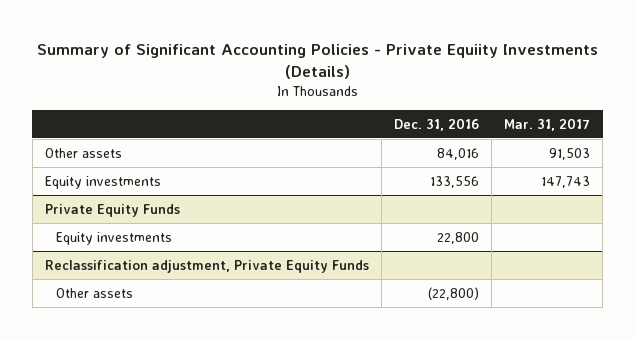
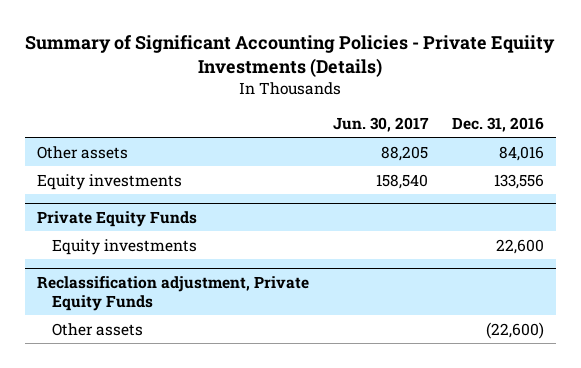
[504,117,591,131] Mar. 31, 2017 -> none
none -> [332,116,429,132] Jun. 30, 2017
[437,231,480,244] 22,800 -> [495,238,544,254] 22,600
[428,286,480,300] (22,800) -> [485,321,544,339] (22,600)

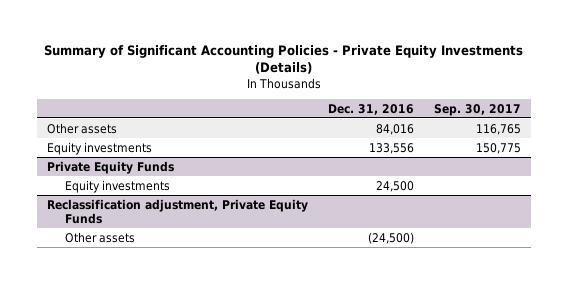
[25,34,556,77] Summary of Significant Accounting Policies - Private Equiity Investments (Details) -> [44,44,524,75] Summary of Significant Accounting Policies - Private Equity Investments (Details)
[332,116,429,132] Jun. 30, 2017 -> none
none -> [434,103,522,116] Sep. 30, 2017
[495,238,544,254] 22,600 -> [376,180,415,192] 24,500
[485,321,544,339] (22,600) -> [368,231,415,244] (24,500)

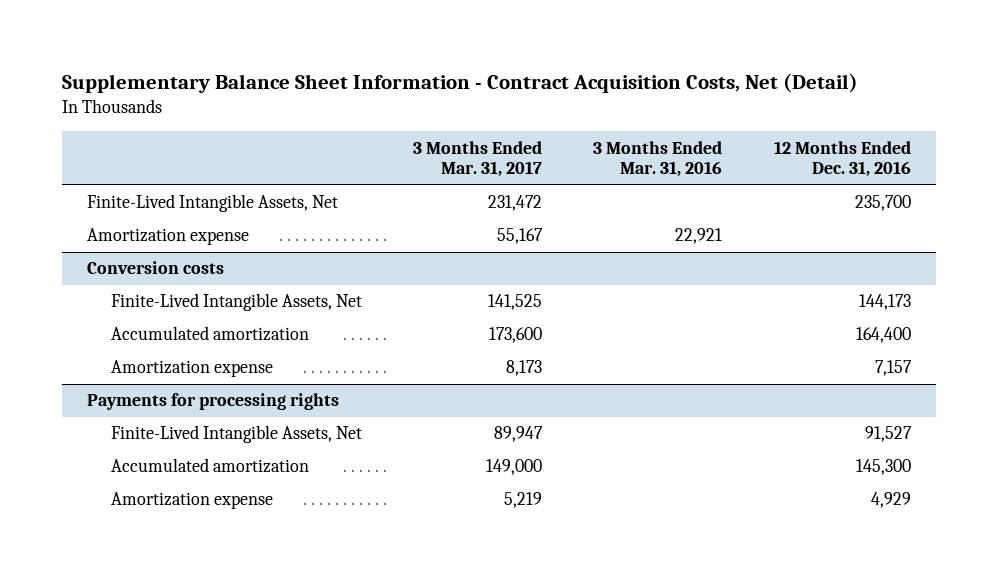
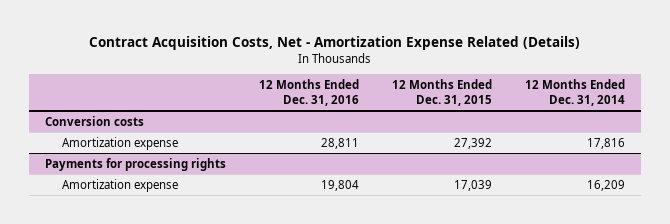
[61,73,858,94] Supplementary Balance Sheet Information - Contract Acquisition Costs, Net (Detail) -> [89,36,581,51] Contract Acquisition Costs, Net - Amortization Expense Related (Details)
[413,140,543,178] 3 Months Ended Mar. 31, 2017 -> none
[593,140,723,178] 3 Months Ended Mar. 31, 2016 -> none
none -> [392,79,493,106] 12 Months Ended Dec. 31, 2015
none -> [524,79,625,106] 12 Months Ended Dec. 31, 2014
[87,194,339,213] Finite-Lived Intangible Assets, Net -> none
[87,228,250,246] Amortization expense -> none
[110,293,362,312] Finite-Lived Intangible Assets, Net -> none
[110,326,309,342] Accumulated amortization -> none
[874,360,912,377] 7,157 -> [321,137,360,149] 28,811
[110,425,362,444] Finite-Lived Intangible Assets, Net -> none
[110,458,309,474] Accumulated amortization -> none
[870,492,911,509] 4,929 -> [321,179,360,191] 19,804

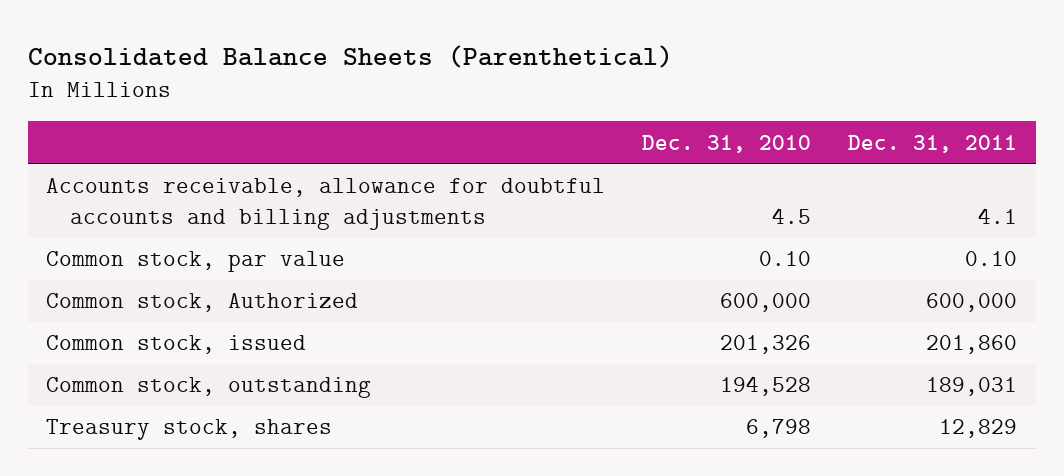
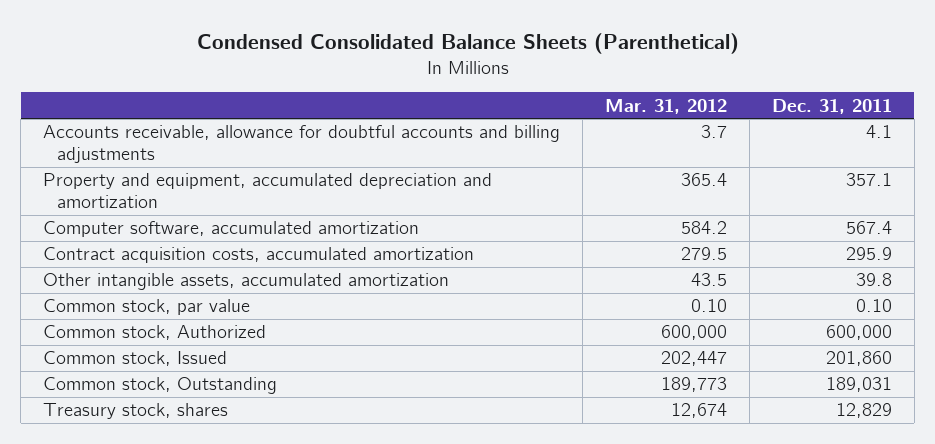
[27,44,673,68] Consolidated Balance Sheets (Parenthetical) -> [196,33,739,55] Condensed Consolidated Balance Sheets (Parenthetical)
[642,134,812,153] Dec. 31, 2010 -> none
none -> [605,98,728,114] Mar. 31, 2012
none -> [43,173,493,209] Property and equipment, accumulated depreciation and amortization
none -> [43,221,420,238] Computer software, accumulated amortization
none -> [43,247,475,264] Contract acquisition costs, accumulated amortization
none -> [43,273,450,291] Other intangible assets, accumulated amortization
[46,335,307,355] Common stock, issued -> [43,351,228,367] Common stock, Issued
[46,377,372,399] Common stock, outstanding -> [43,377,278,395] Common stock, Outstanding

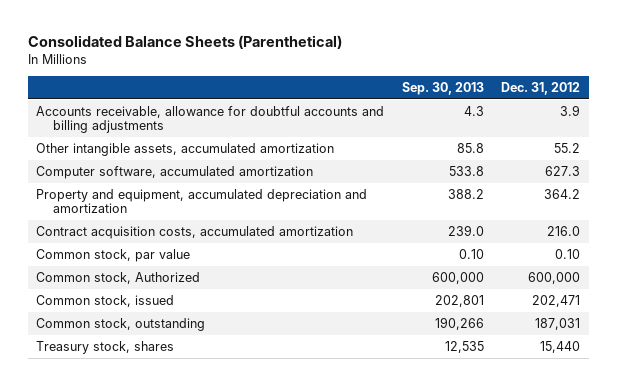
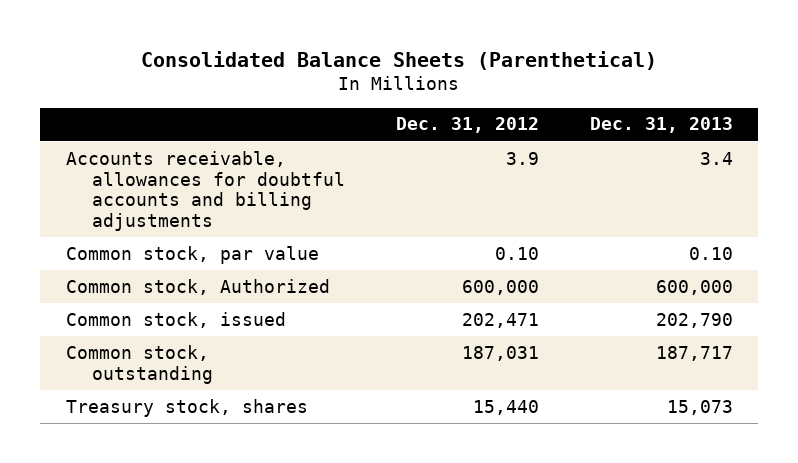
[401,82,484,96] Sep. 30, 2013 -> none
none -> [589,117,733,134] Dec. 31, 2013
[36,142,335,156] Other intangible assets, accumulated amortization -> none
[36,165,314,179] Computer software, accumulated amortization -> none
[36,188,368,214] Property and equipment, accumulated depreciation and amortization -> none
[36,225,354,239] Contract acquisition costs, accumulated amortization -> none
[36,105,385,134] Accounts receivable, allowance for doubtful accounts and billing adjustments -> [65,150,346,232] Accounts receivable, allowances for doubtful accounts and billing adjustments

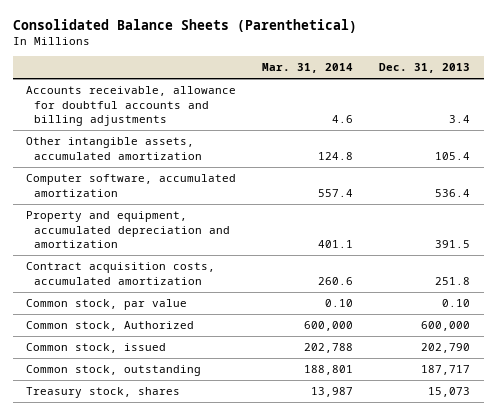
[395,117,539,134] Dec. 31, 2012 -> none
none -> [262,63,354,74] Mar. 31, 2014
[65,150,346,232] Accounts receivable, allowances for doubtful accounts and billing adjustments -> [25,86,236,126] Accounts receivable, allowance for doubtful accounts and billing adjustments
none -> [25,137,203,160] Other intangible assets, accumulated amortization
none -> [25,174,236,197] Computer software, accumulated amortization
none -> [25,211,231,248] Property and equipment, accumulated depreciation and amortization
none -> [25,262,215,285] Contract acquisition costs, accumulated amortization

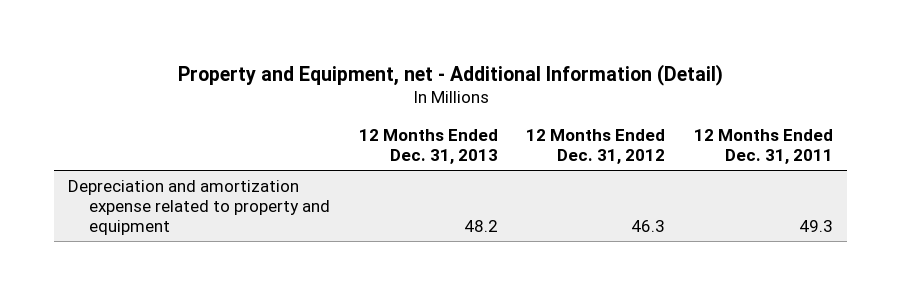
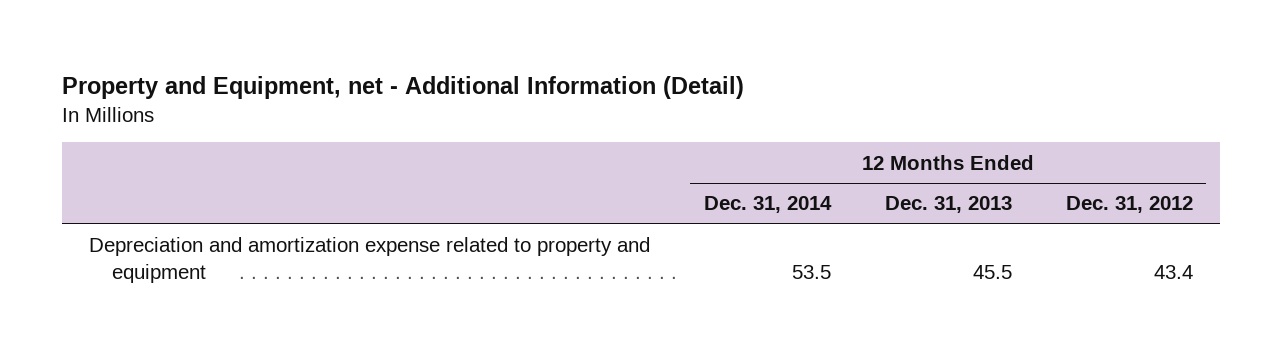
[693,129,833,165] 12 Months Ended Dec. 31, 2011 -> none
none -> [703,196,832,214] Dec. 31, 2014
[463,219,498,232] 48.2 -> [972,264,1012,279] 45.5
[631,219,666,232] 46.3 -> [1153,264,1193,279] 43.4

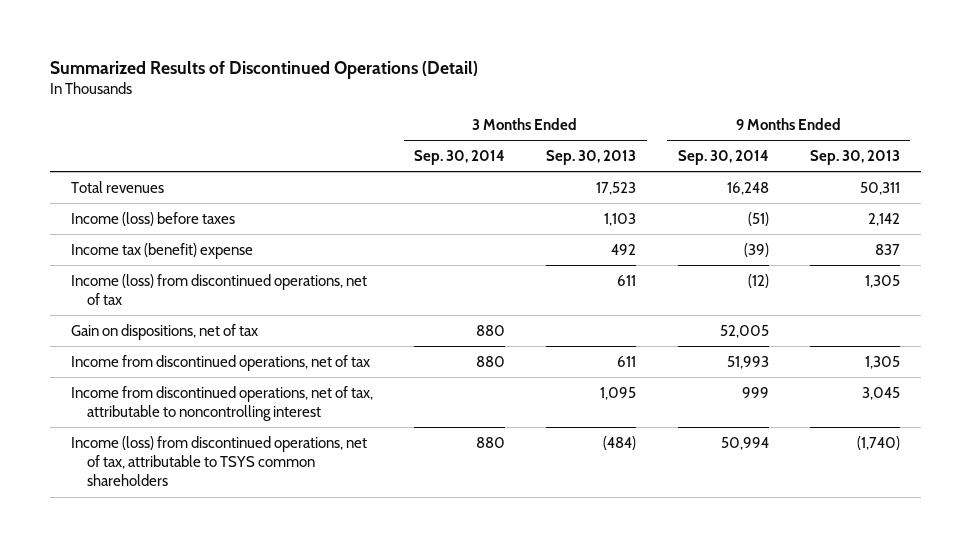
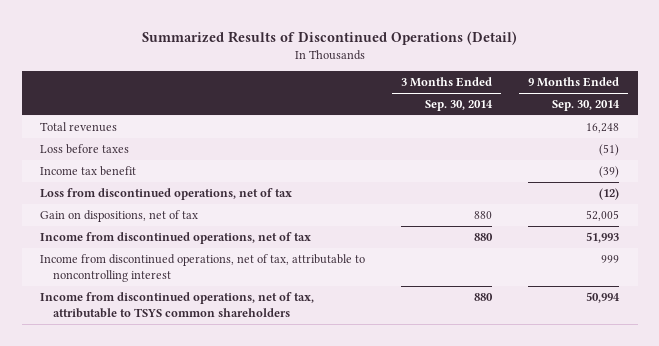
[546,149,637,165] Sep. 30, 2013 -> none
[809,149,900,165] Sep. 30, 2013 -> none
[70,211,235,226] Income (loss) before taxes -> [39,144,129,155] Loss before taxes
[70,242,253,259] Income tax (benefit) expense -> [39,166,136,177] Income tax benefit
[70,273,367,306] Income (loss) from discontinued operations, net of tax -> [39,188,292,201] Loss from discontinued operations, net of tax
[70,435,367,487] Income (loss) from discontinued operations, net of tax, attributable to TSYS common shareholders -> [39,292,314,319] Income from discontinued operations, net of tax, attributable to TSYS common shareholders

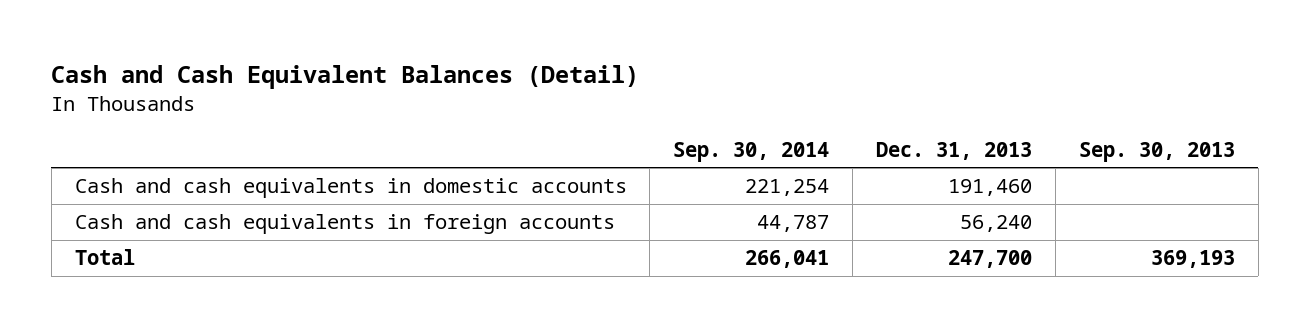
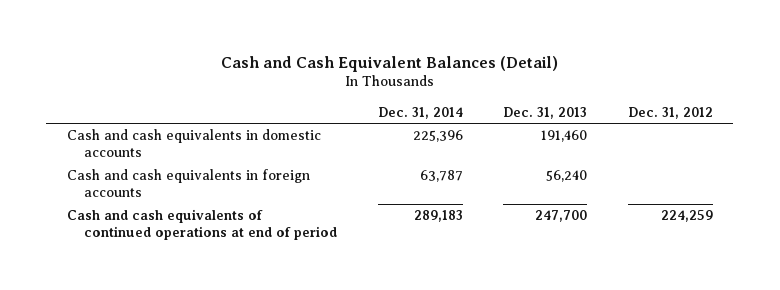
[673,142,830,163] Sep. 30, 2014 -> none
[1078,142,1235,163] Sep. 30, 2013 -> none
none -> [377,106,463,119] Dec. 31, 2014
none -> [628,106,714,119] Dec. 31, 2012
[74,249,135,266] Total -> [66,209,337,241] Cash and cash equivalents of continued operations at end of period

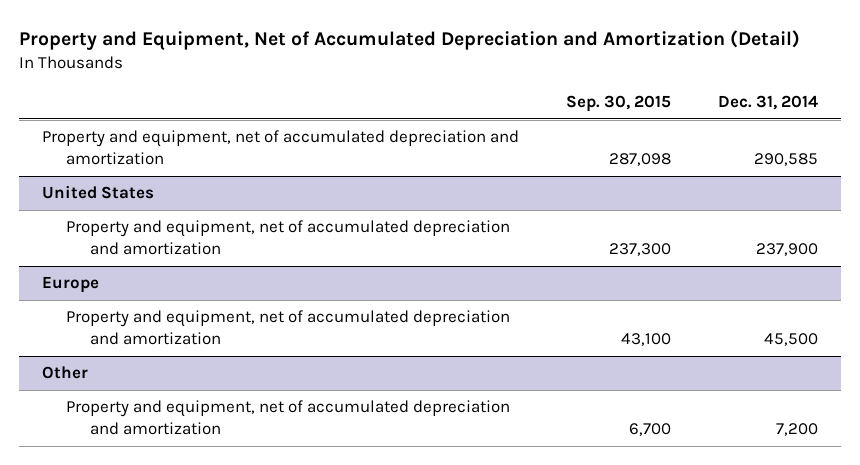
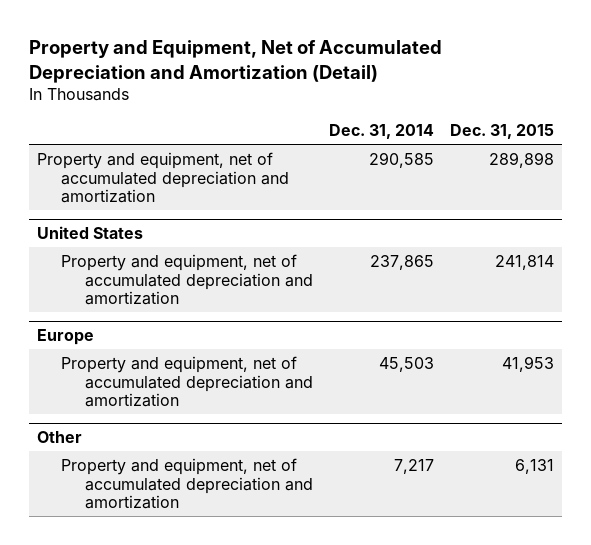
[566,95,672,113] Sep. 30, 2015 -> none
none -> [449,124,554,140] Dec. 31, 2015
[755,242,818,256] 237,900 -> [369,254,434,270] 237,865
[763,332,818,346] 45,500 -> [378,356,434,372] 45,503
[775,422,818,436] 7,200 -> [393,458,434,474] 7,217

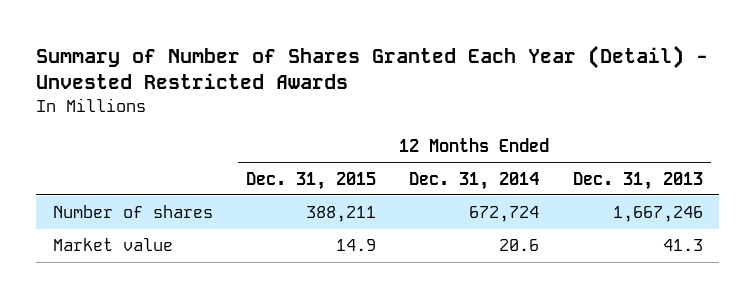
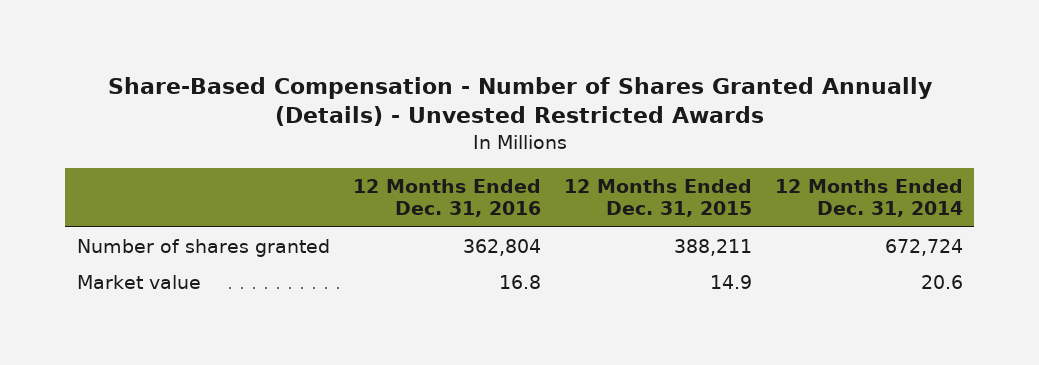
[36,44,709,90] Summary of Number of Shares Granted Each Year (Detail) - Unvested Restricted Awards -> [107,77,932,127] Share-Based Compensation - Number of Shares Granted Annually (Details) - Unvested Restricted Awards
[572,171,703,190] Dec. 31, 2013 -> none
none -> [352,178,541,218] 12 Months Ended Dec. 31, 2016
[52,205,213,219] Number of shares -> [76,239,330,258] Number of shares granted

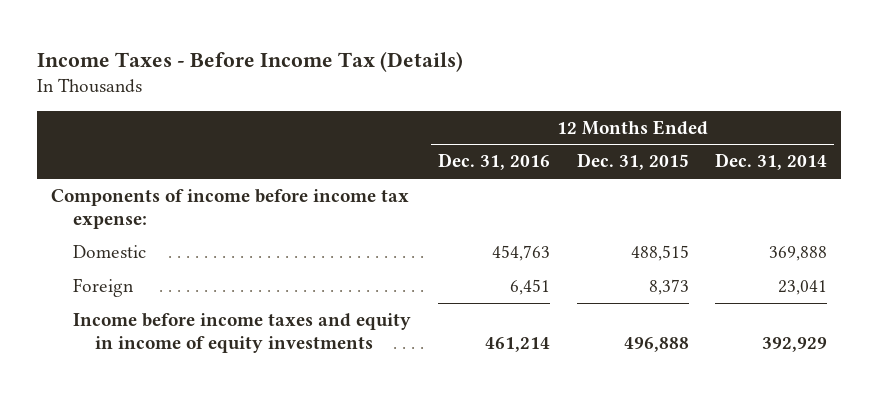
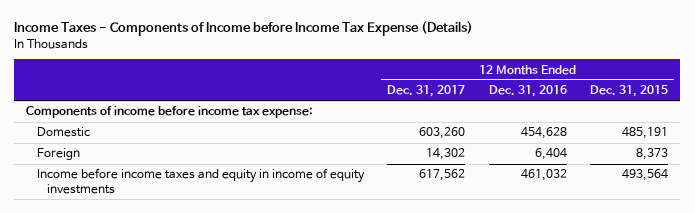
[37,50,464,72] Income Taxes - Before Income Tax (Details) -> [14,21,474,37] Income Taxes - Components of Income before Income Tax Expense (Details)
[715,153,828,171] Dec. 31, 2014 -> none
none -> [387,85,466,98] Dec. 31, 2017
[491,244,550,261] 454,763 -> [520,127,567,140] 454,628
[630,244,689,261] 488,515 -> [622,127,669,140] 485,191
[509,278,550,295] 6,451 -> [534,148,567,161] 6,404
[484,336,550,352] 461,214 -> [520,169,567,182] 461,032
[623,336,689,352] 496,888 -> [622,169,669,182] 493,564

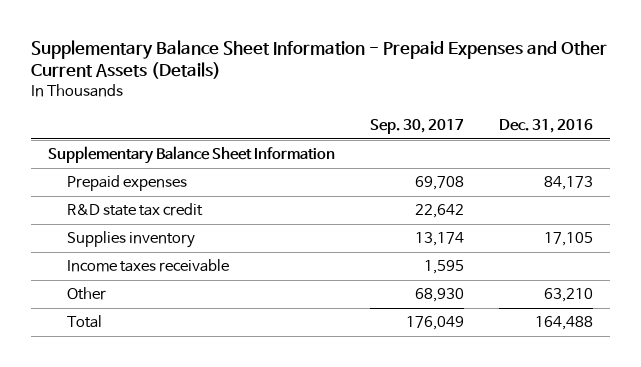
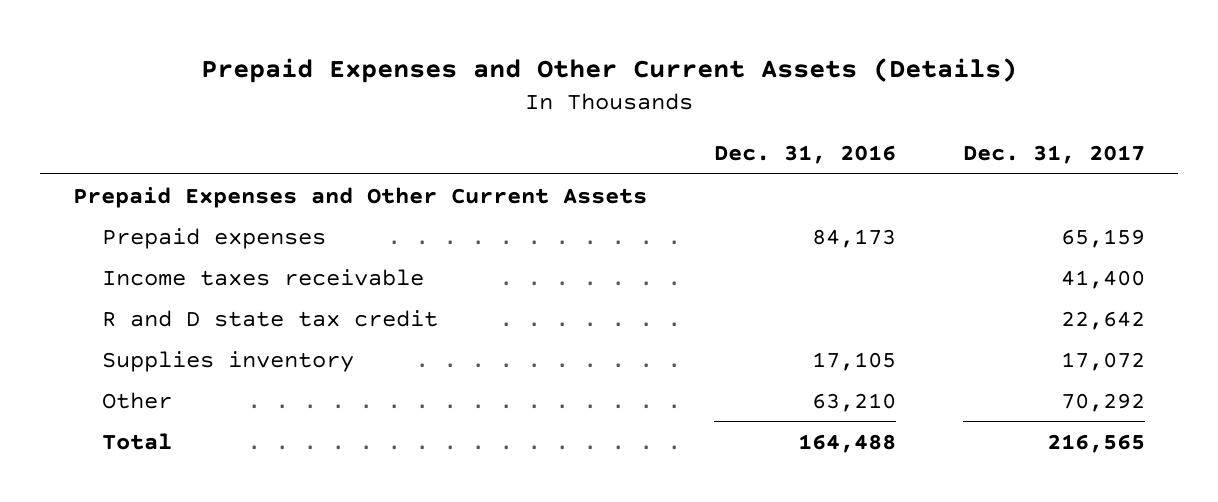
[30,39,607,80] Supplementary Balance Sheet Information - Prepaid Expenses and Other Current Assets (Details) -> [200,57,1017,83] Prepaid Expenses and Other Current Assets (Details)
[370,118,465,134] Sep. 30, 2017 -> none
none -> [962,145,1145,165] Dec. 31, 2017
[48,146,336,165] Supplementary Balance Sheet Information -> none
none -> [73,186,648,208] Prepaid Expenses and Other Current Assets
[67,203,204,217] R&D state tax credit -> none
none -> [101,309,438,327] R and D state tax credit
[67,231,196,249] Supplies inventory -> [101,350,354,372] Supplies inventory

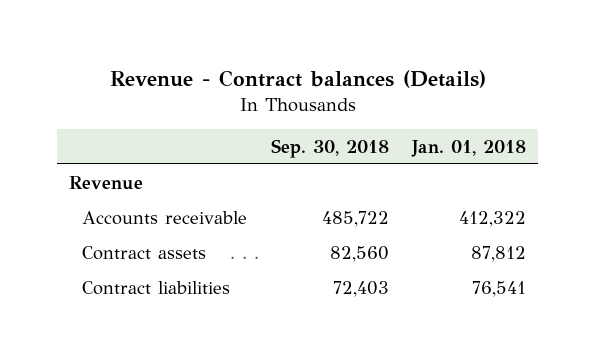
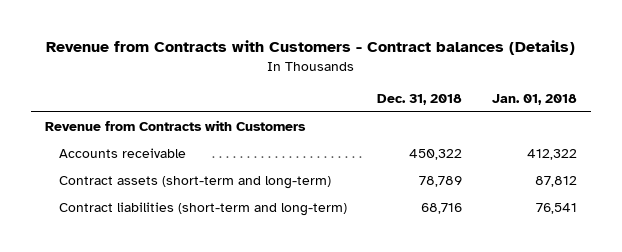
[109,69,486,88] Revenue - Contract balances (Details) -> [45,40,575,56] Revenue from Contracts with Customers - Contract balances (Details)
[270,139,389,159] Sep. 30, 2018 -> none
none -> [376,94,462,106] Dec. 31, 2018
[68,175,143,190] Revenue -> [45,120,307,132] Revenue from Contracts with Customers
[82,245,207,260] Contract assets -> [59,176,332,190] Contract assets (short-term and long-term)
[82,280,231,295] Contract liabilities -> [59,202,348,217] Contract liabilities (short-term and long-term)

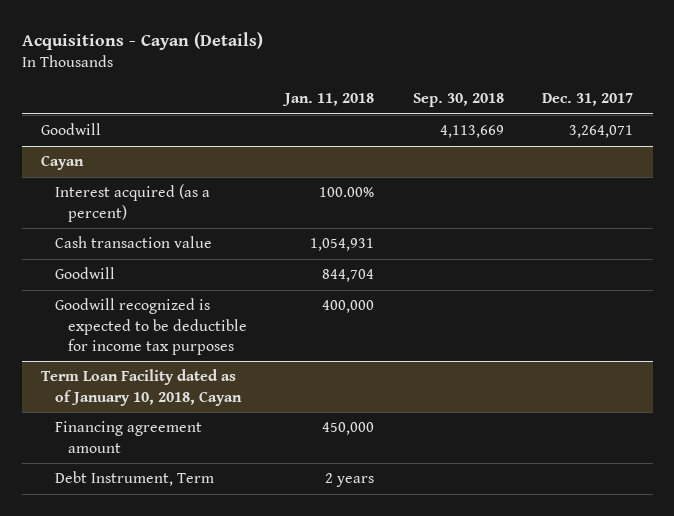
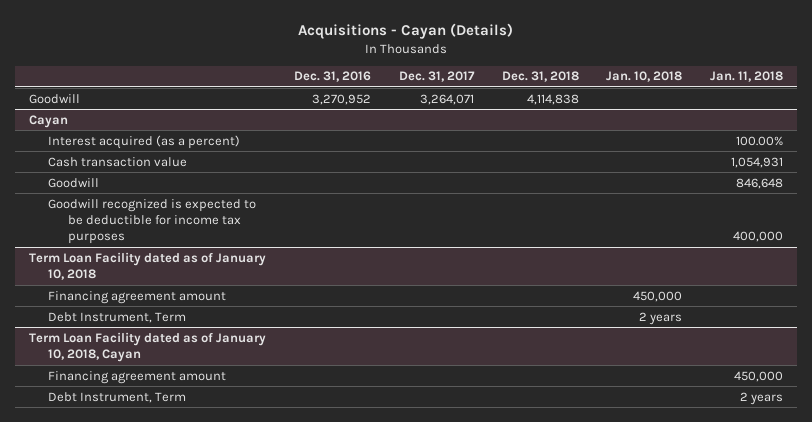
[412,93,504,108] Sep. 30, 2018 -> none
none -> [293,71,371,83] Dec. 31, 2016
none -> [501,71,579,83] Dec. 31, 2018
none -> [606,71,683,83] Jan. 10, 2018
[322,269,375,283] 844,704 -> [736,177,784,189] 846,648
none -> [28,251,266,281] Term Loan Facility dated as of January 10, 2018
none -> [48,290,227,304] Financing agreement amount
none -> [48,311,187,323] Debt Instrument, Term

